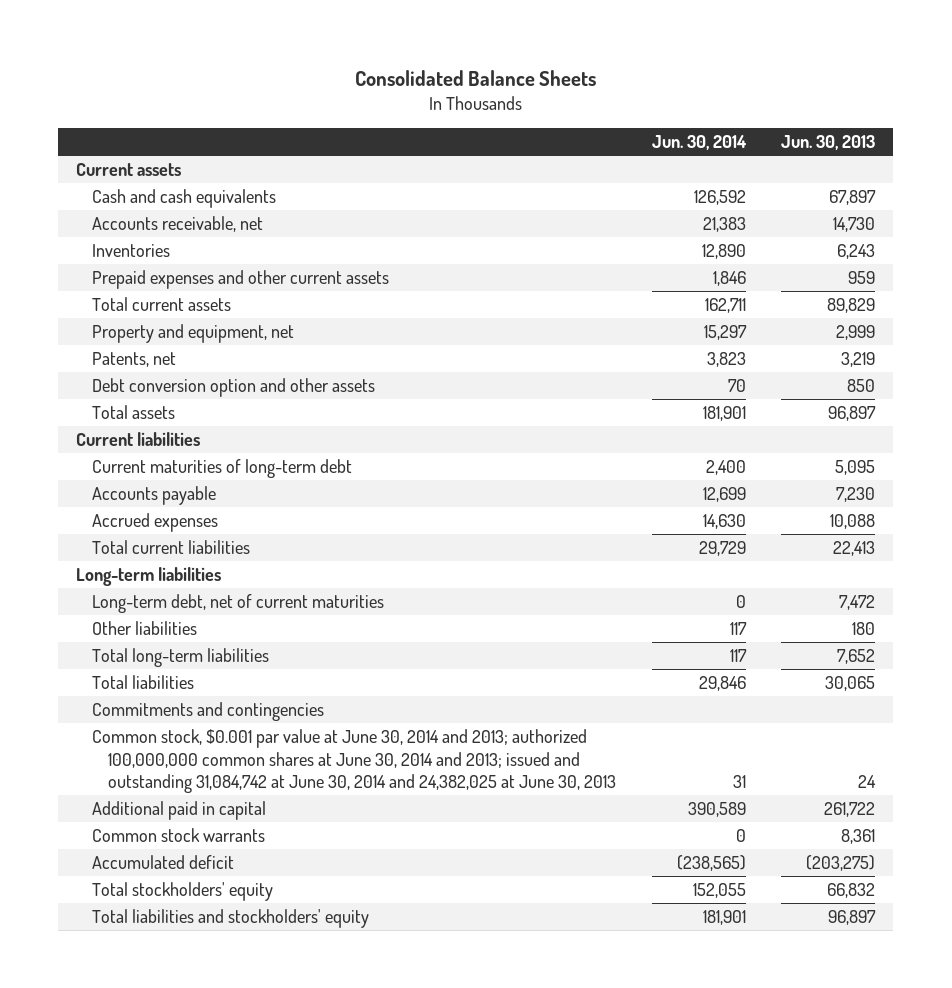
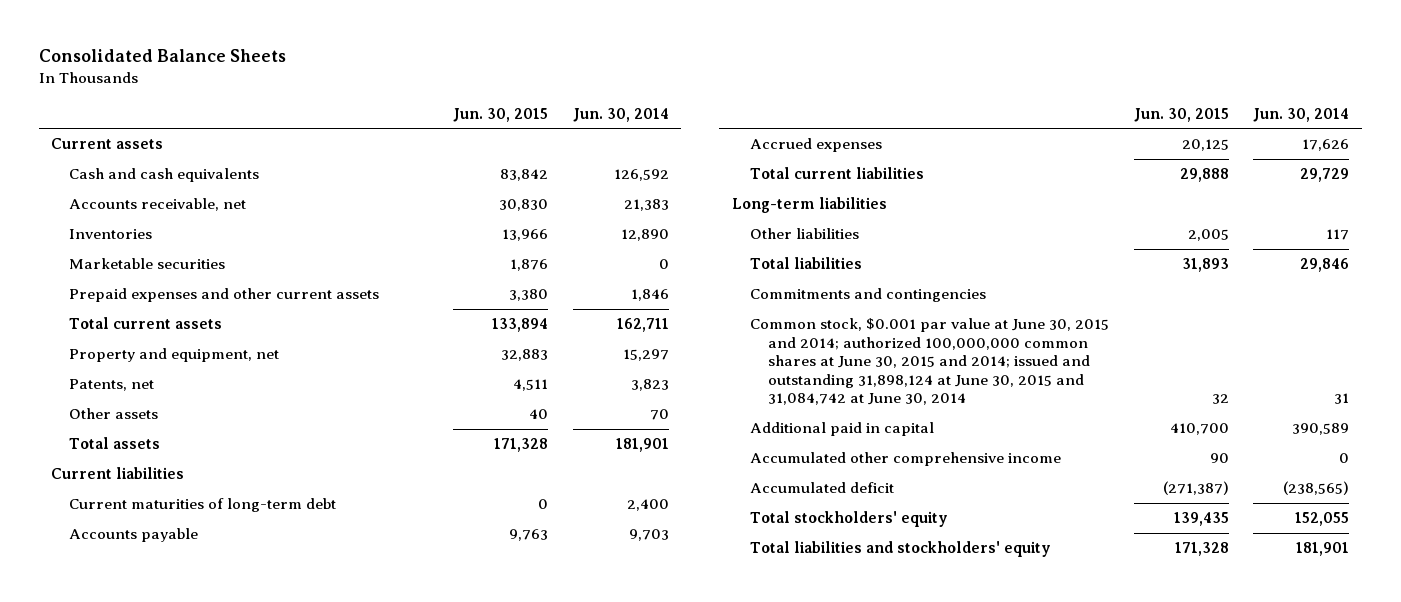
[781,135,876,151] Jun. 30, 2013 -> none
none -> [452,107,548,122] Jun. 30, 2015
none -> [69,258,226,270] Marketable securities
[92,378,376,398] Debt conversion option and other assets -> none
none -> [69,408,159,420] Other assets
[702,487,746,503] 12,699 -> [628,529,669,542] 9,703
[702,514,746,530] 14,630 -> [1302,139,1350,152] 17,626
[92,594,385,614] Long-term debt, net of current maturities -> none
[92,648,270,668] Total long-term liabilities -> none
[92,729,617,794] Common stock, $0.001 par value at June 30, 2014 and 2013; authorized 100,000,000 common shares at June 30, 2014 and 2013; issued and outstanding 31,084,742 at June 30, 2014 and 24,382,025 at June 30, 2013 -> [749,318,1109,406] Common stock, $0.001 par value at June 30, 2015 and 2014; authorized 100,000,000 common shares at June 30, 2015 and 2014; issued and outstanding 31,898,124 at June 30, 2015 and 31,084,742 at June 30, 2014
[92,828,266,843] Common stock warrants -> none
none -> [749,452,1061,467] Accumulated other comprehensive income

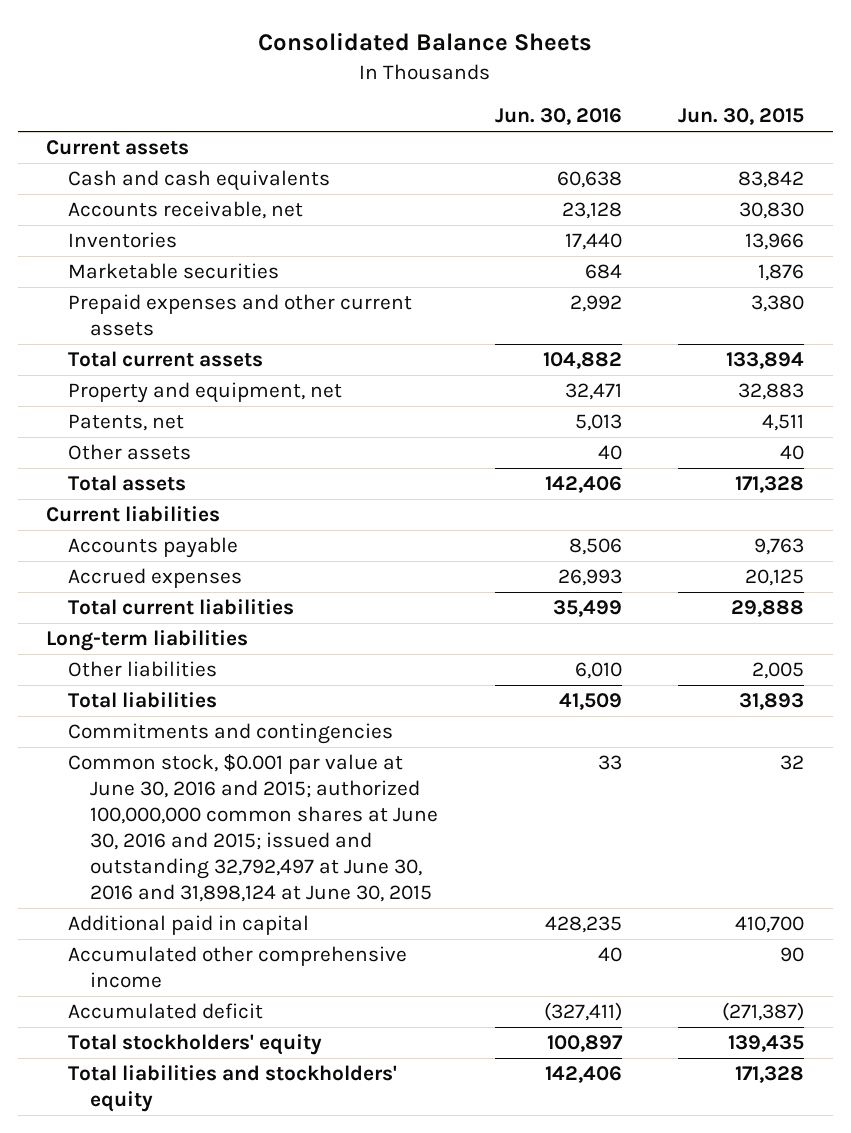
[572,107,669,122] Jun. 30, 2014 -> none
none -> [494,108,622,126] Jun. 30, 2016
[69,498,337,513] Current maturities of long-term debt -> none
[749,318,1109,406] Common stock, $0.001 par value at June 30, 2015 and 2014; authorized 100,000,000 common shares at June 30, 2015 and 2014; issued and outstanding 31,898,124 at June 30, 2015 and 31,084,742 at June 30, 2014 -> [67,754,438,903] Common stock, $0.001 par value at June 30, 2016 and 2015; authorized 100,000,000 common shares at June 30, 2016 and 2015; issued and outstanding 32,792,497 at June 30, 2016 and 31,898,124 at June 30, 2015

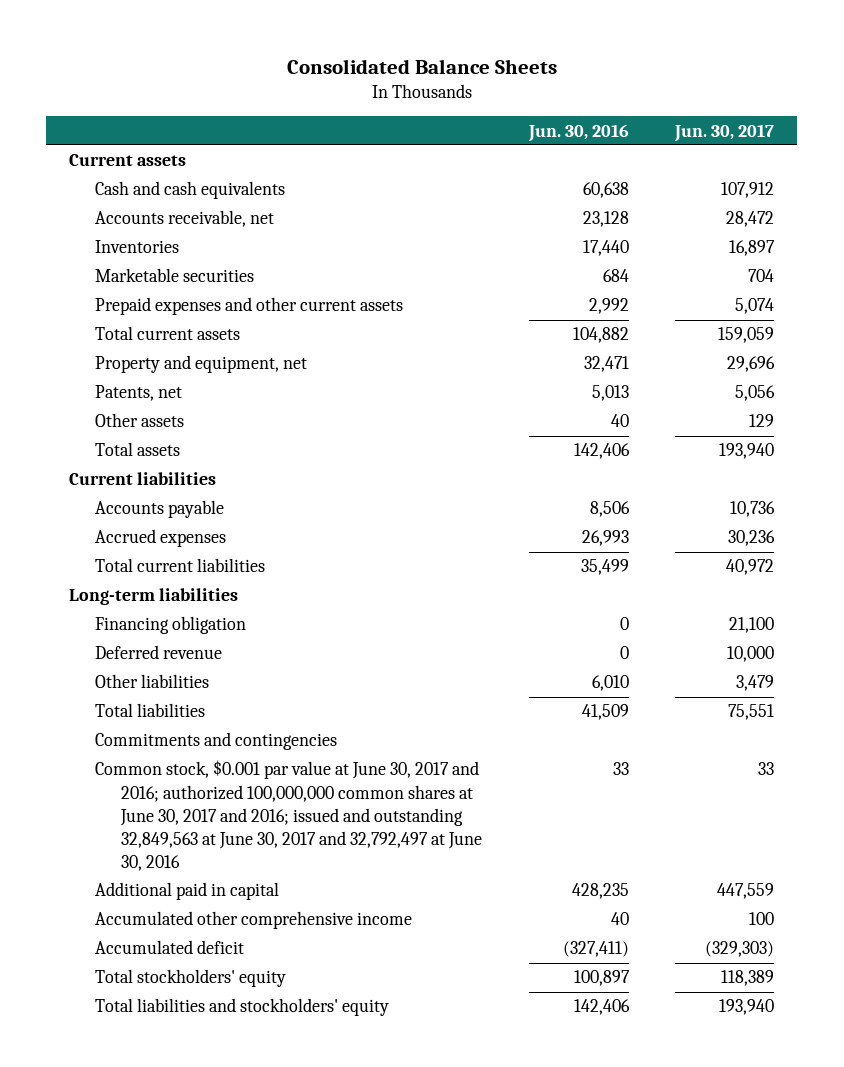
[678,108,805,126] Jun. 30, 2015 -> none
none -> [674,123,775,142] Jun. 30, 2017
none -> [95,616,247,635] Financing obligation
none -> [95,645,223,660] Deferred revenue
[67,754,438,903] Common stock, $0.001 par value at June 30, 2016 and 2015; authorized 100,000,000 common shares at June 30, 2016 and 2015; issued and outstanding 32,792,497 at June 30, 2016 and 31,898,124 at June 30, 2015 -> [95,760,483,872] Common stock, $0.001 par value at June 30, 2017 and 2016; authorized 100,000,000 common shares at June 30, 2017 and 2016; issued and outstanding 32,849,563 at June 30, 2017 and 32,792,497 at June 30, 2016

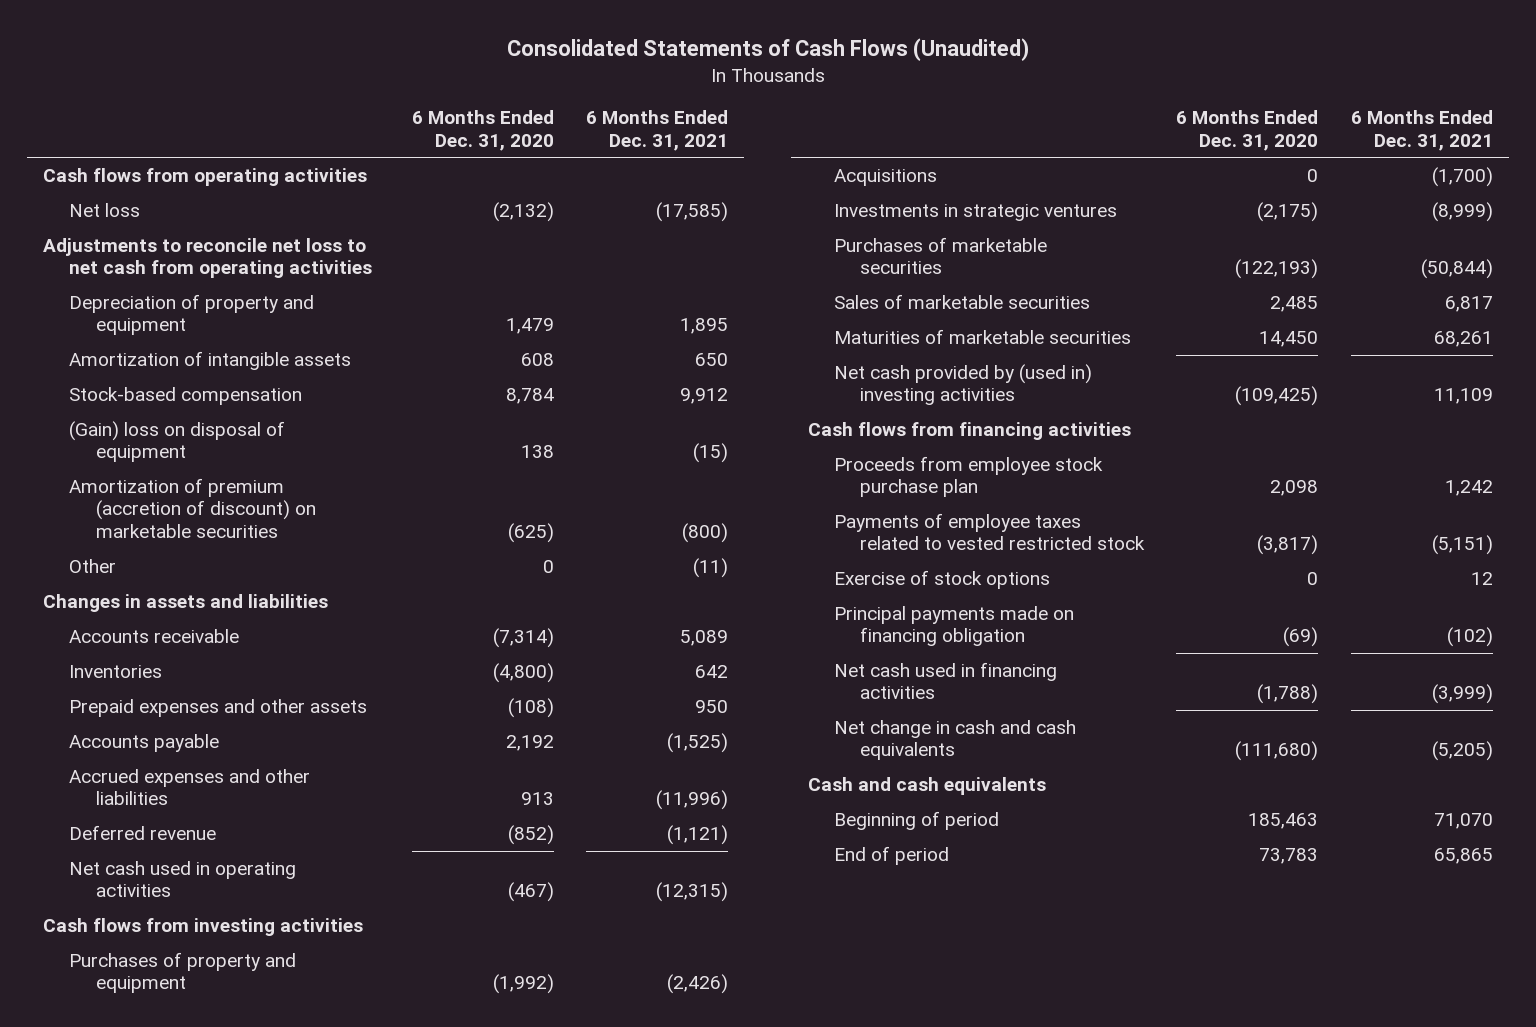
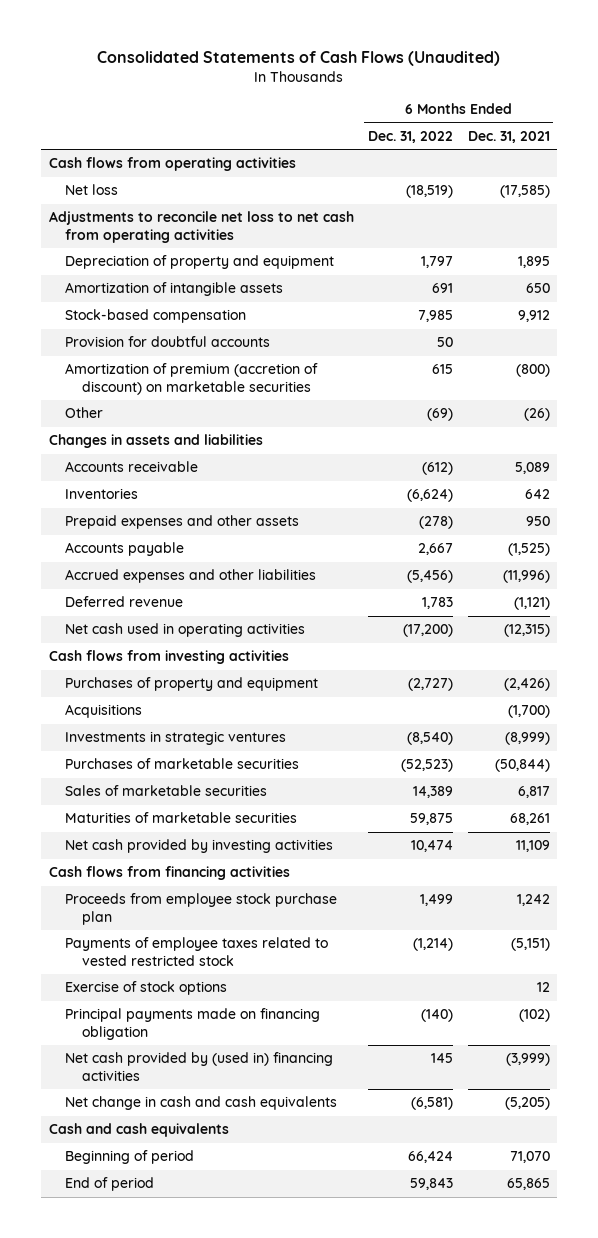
[411,110,554,151] 6 Months Ended Dec. 31, 2020 -> none
none -> [368,130,454,143] Dec. 31, 2022
[69,420,286,463] (Gain) loss on disposal of equipment -> none
none -> [65,336,271,348] Provision for doubtful accounts
[693,557,729,578] (11) -> [523,408,550,422] (26)
[833,363,1092,406] Net cash provided by (used in) investing activities -> [65,839,334,854] Net cash provided by investing activities
[833,661,1057,700] Net cash used in financing activities -> [65,1052,334,1082] Net cash provided by (used in) financing activities

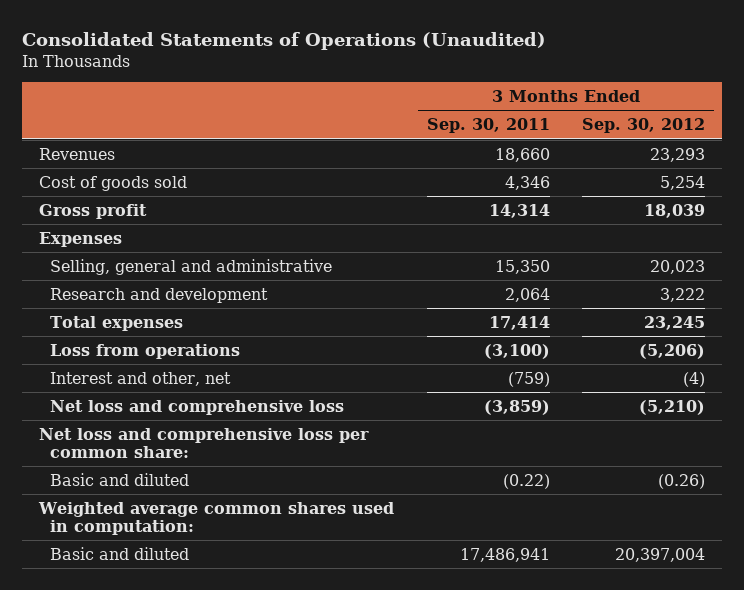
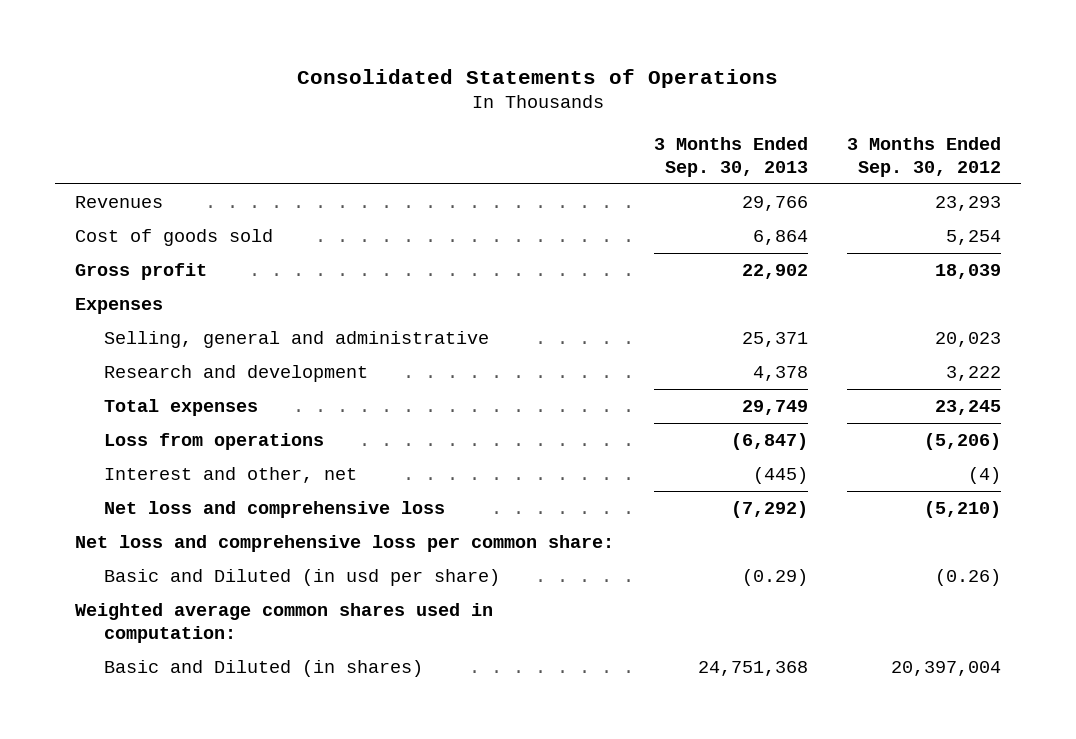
[22,32,547,51] Consolidated Statements of Operations (Unaudited) -> [297,68,779,88] Consolidated Statements of Operations
[426,118,550,134] Sep. 30, 2011 -> none
none -> [653,136,808,177] 3 Months Ended Sep. 30, 2013
[50,472,190,486] Basic and diluted -> [104,569,501,587] Basic and Diluted (in usd per share)
[50,546,190,560] Basic and diluted -> [104,660,424,678] Basic and Diluted (in shares)

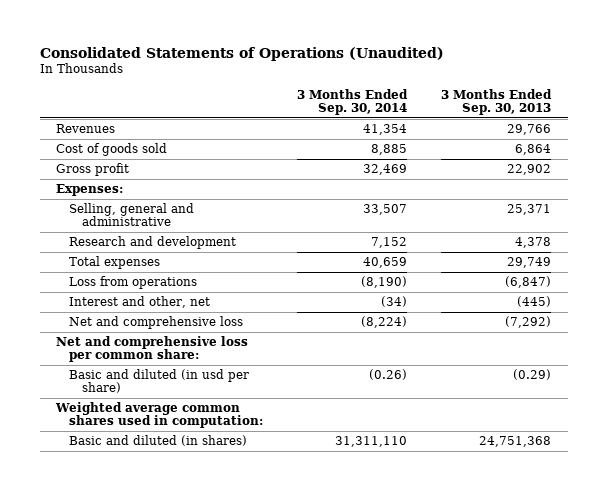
[297,68,779,88] Consolidated Statements of Operations -> [39,46,444,61] Consolidated Statements of Operations (Unaudited)
[847,136,1002,177] 3 Months Ended Sep. 30, 2012 -> none
none -> [297,88,409,116] 3 Months Ended Sep. 30, 2014
[74,298,163,315] Expenses -> [56,183,124,196] Expenses:
[104,501,446,519] Net loss and comprehensive loss -> [69,315,244,329] Net and comprehensive loss
[74,535,614,553] Net loss and comprehensive loss per common share: -> [56,335,249,363] Net and comprehensive loss per common share:
[104,569,501,587] Basic and Diluted (in usd per share) -> [69,368,250,394] Basic and diluted (in usd per share)
[104,660,424,678] Basic and Diluted (in shares) -> [69,434,248,446] Basic and diluted (in shares)

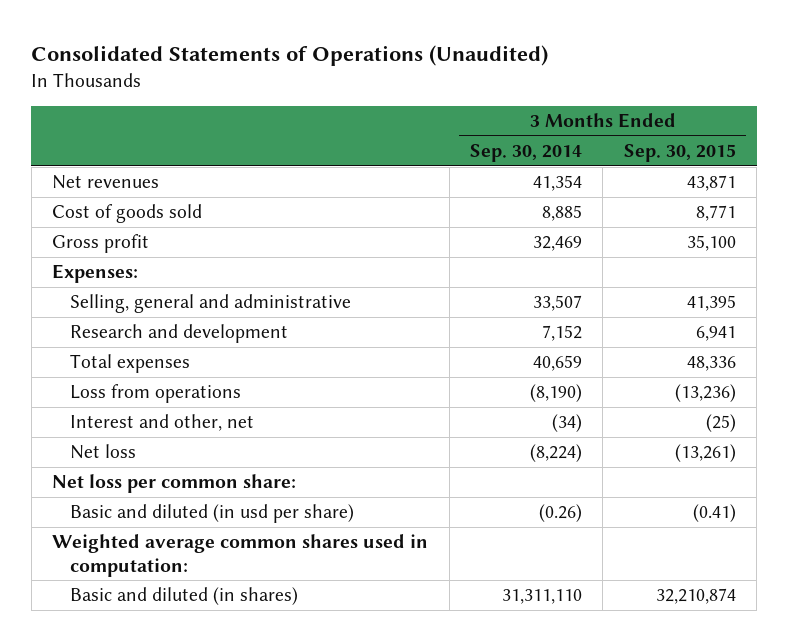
[441,88,553,116] 3 Months Ended Sep. 30, 2013 -> none
none -> [623,144,736,163] Sep. 30, 2015
[56,123,116,133] Revenues -> [52,175,160,190] Net revenues
[69,315,244,329] Net and comprehensive loss -> [70,444,137,460] Net loss
[56,335,249,363] Net and comprehensive loss per common share: -> [52,474,297,494] Net loss per common share:

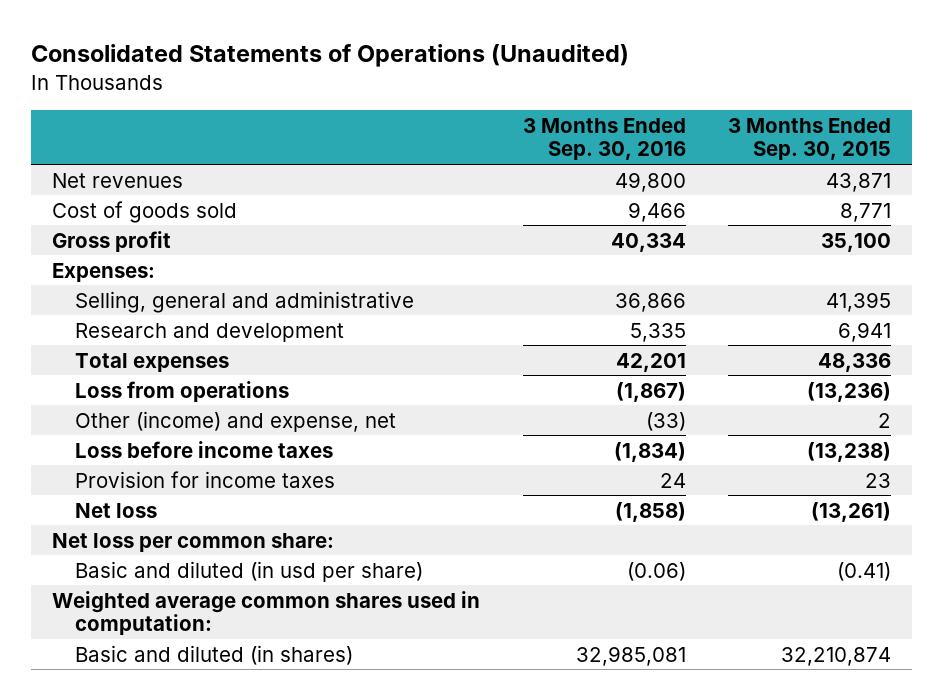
[469,144,582,163] Sep. 30, 2014 -> none
none -> [522,117,686,161] 3 Months Ended Sep. 30, 2016
[70,414,255,432] Interest and other, net -> [74,410,396,432] Other (income) and expense, net
[705,414,736,433] (25) -> [878,412,892,428] 2
none -> [74,440,333,458] Loss before income taxes
none -> [74,470,335,488] Provision for income taxes

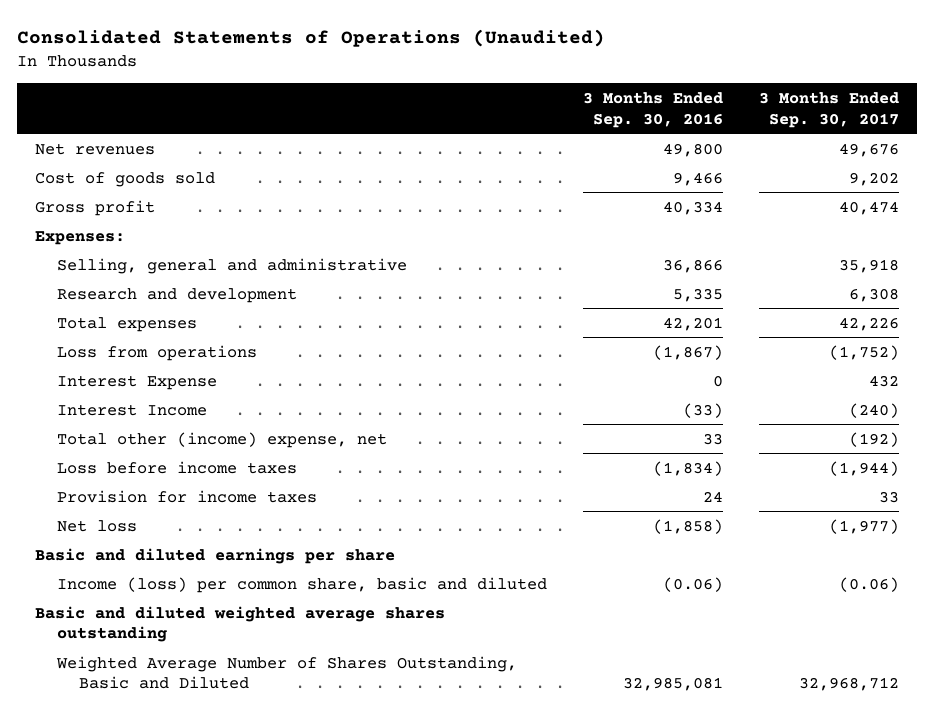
[728,117,892,161] 3 Months Ended Sep. 30, 2015 -> none
none -> [758,91,899,128] 3 Months Ended Sep. 30, 2017
none -> [57,374,218,390] Interest Expense
none -> [57,403,208,416] Interest Income
[74,410,396,432] Other (income) and expense, net -> [57,431,388,448] Total other (income) expense, net
[645,411,686,431] (33) -> [703,432,724,445] 33
[52,532,335,552] Net loss per common share: -> [34,547,395,564] Basic and diluted earnings per share
[74,560,423,582] Basic and diluted (in usd per share) -> [57,576,548,593] Income (loss) per common share, basic and diluted
[52,590,481,636] Weighted average common shares used in computation: -> [34,605,445,643] Basic and diluted weighted average shares outstanding
[74,644,353,665] Basic and diluted (in shares) -> [56,655,518,690] Weighted Average Number of Shares Outstanding, Basic and Diluted

